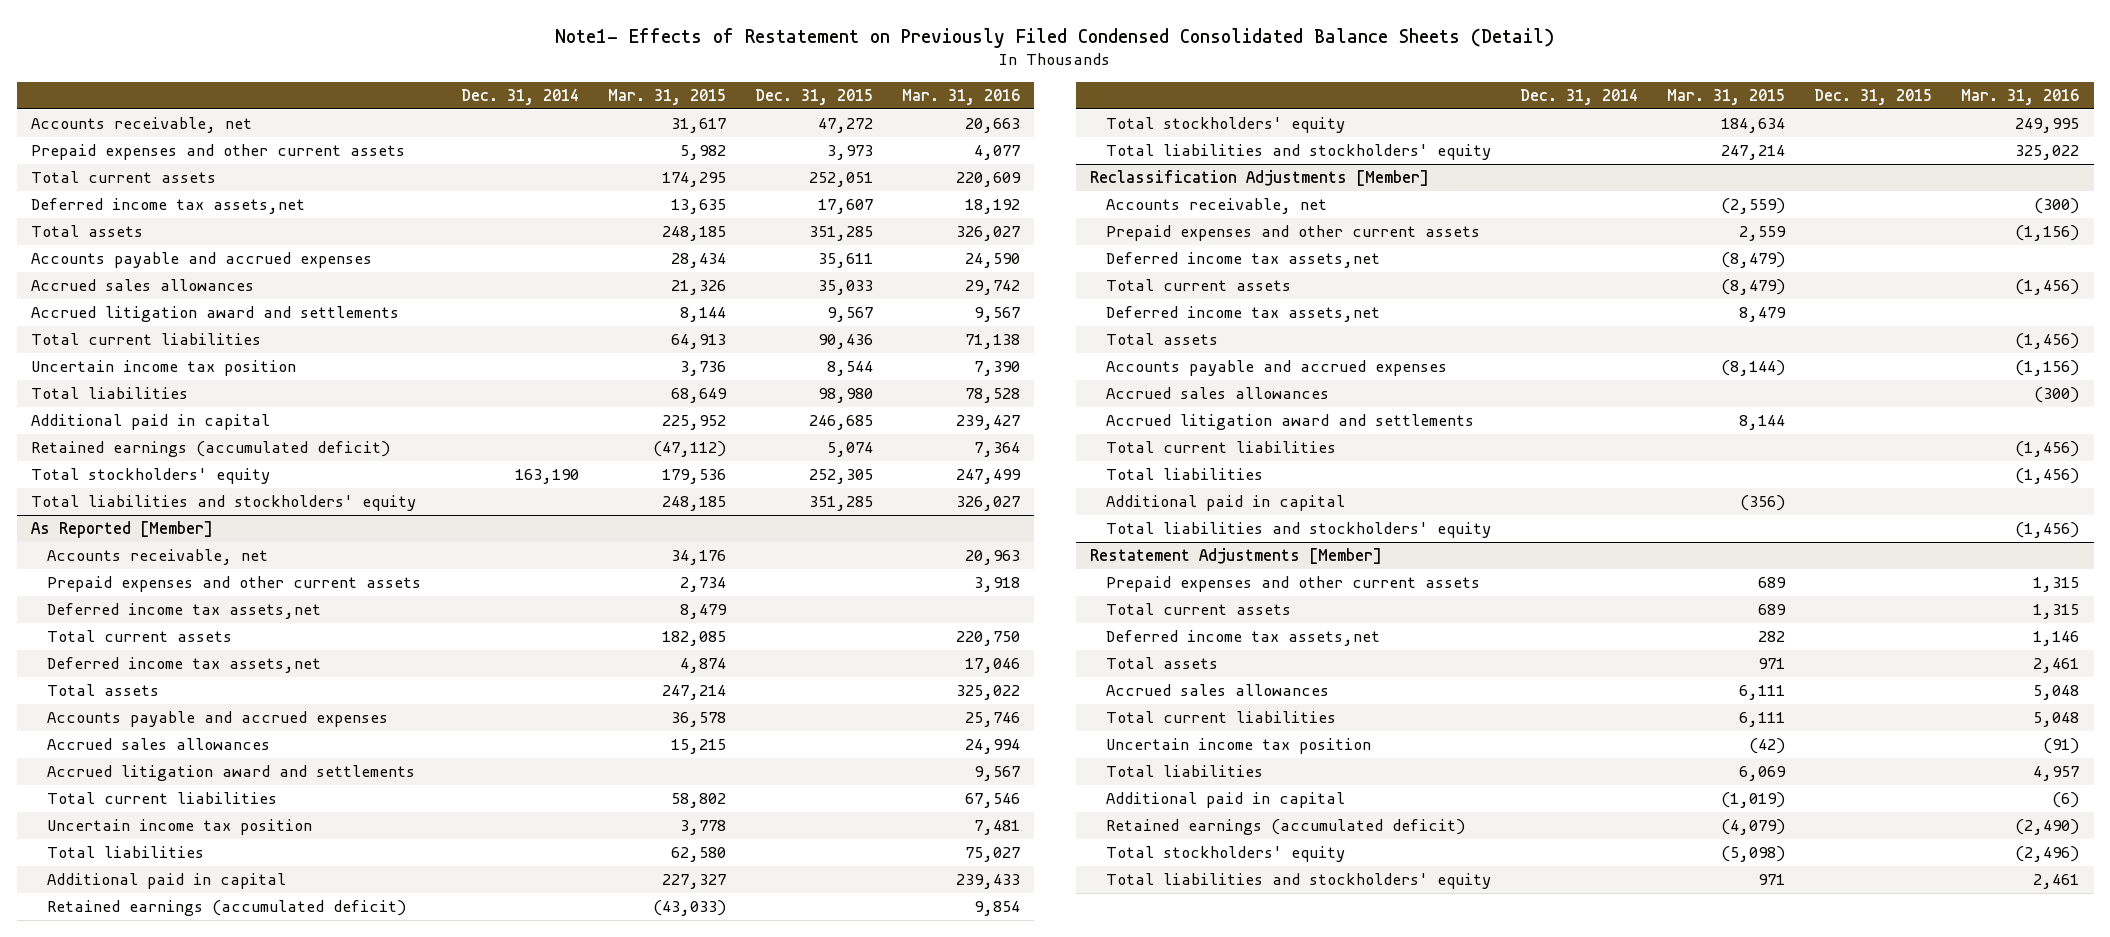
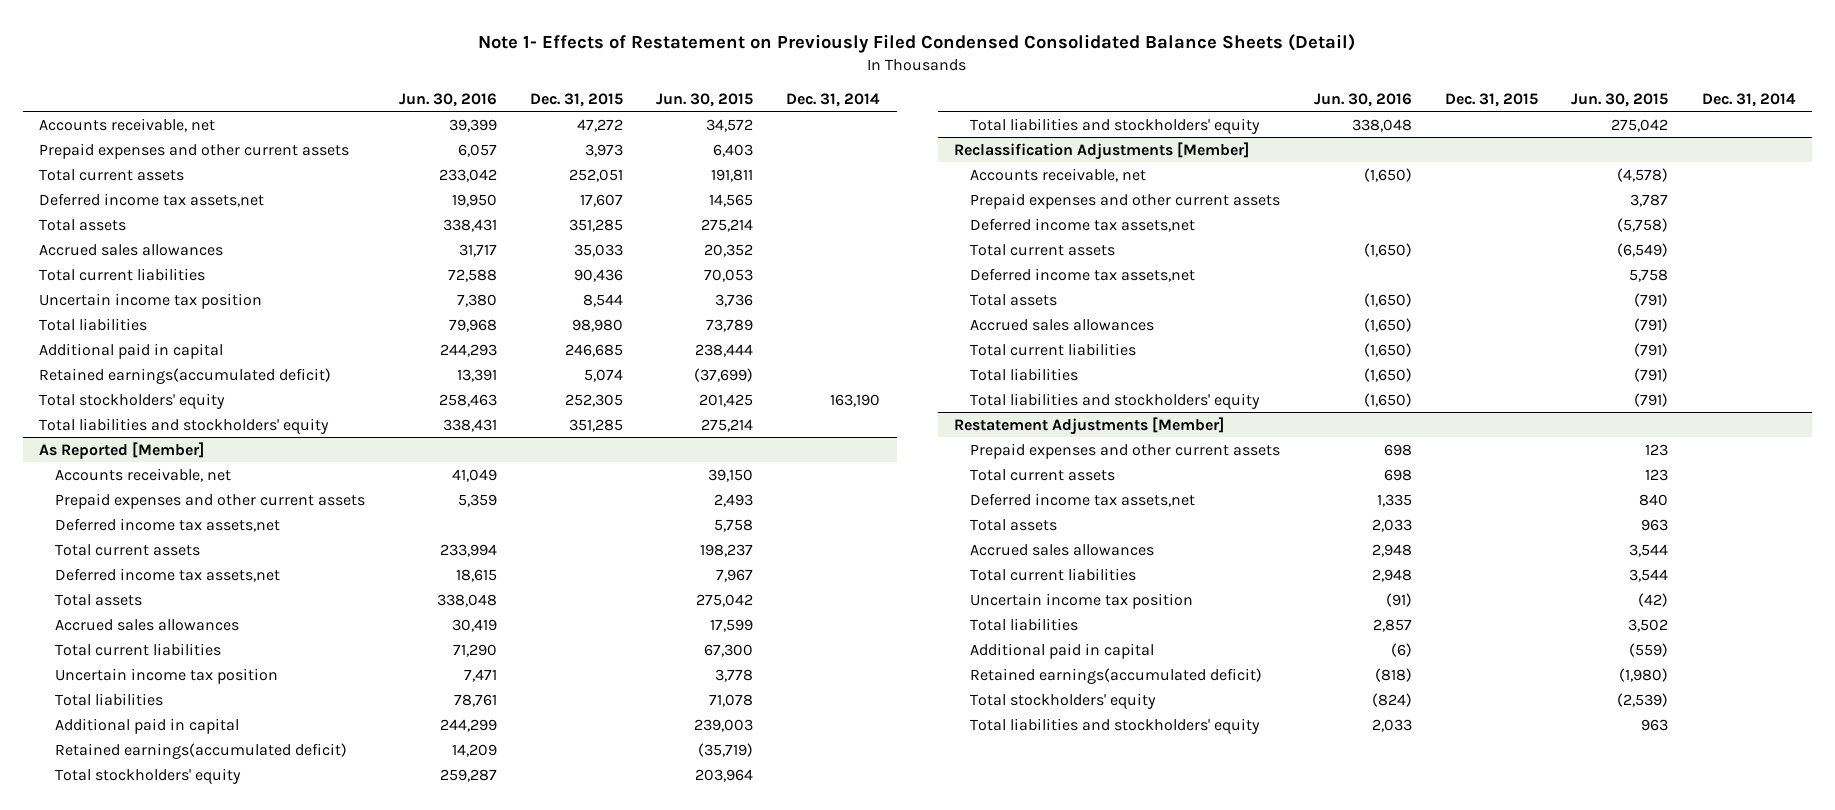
[555,27,1555,48] Note1- Effects of Restatement on Previously Filed Condensed Consolidated Balance Sheets (Detail) -> [478,33,1356,53] Note 1- Effects of Restatement on Previously Filed Condensed Consolidated Balance Sheets (Detail)
[608,88,727,105] Mar. 31, 2015 -> none
[902,88,1021,105] Mar. 31, 2016 -> none
none -> [398,92,497,107] Jun. 30, 2016
none -> [656,92,754,107] Jun. 30, 2015
[31,252,373,269] Accounts payable and accrued expenses -> none
[31,306,400,323] Accrued litigation award and settlements -> none
[31,441,391,458] Retained earnings (accumulated deficit) -> [39,367,332,384] Retained earnings(accumulated deficit)
[47,711,389,728] Accounts payable and accrued expenses -> none
[47,765,416,782] Accrued litigation award and settlements -> none
[47,900,407,917] Retained earnings (accumulated deficit) -> [55,742,348,759] Retained earnings(accumulated deficit)
[1106,360,1448,377] Accounts payable and accrued expenses -> none
[1106,414,1475,431] Accrued litigation award and settlements -> none
[1106,495,1346,512] Additional paid in capital -> none
[1106,819,1466,836] Retained earnings (accumulated deficit) -> [970,667,1263,684] Retained earnings(accumulated deficit)

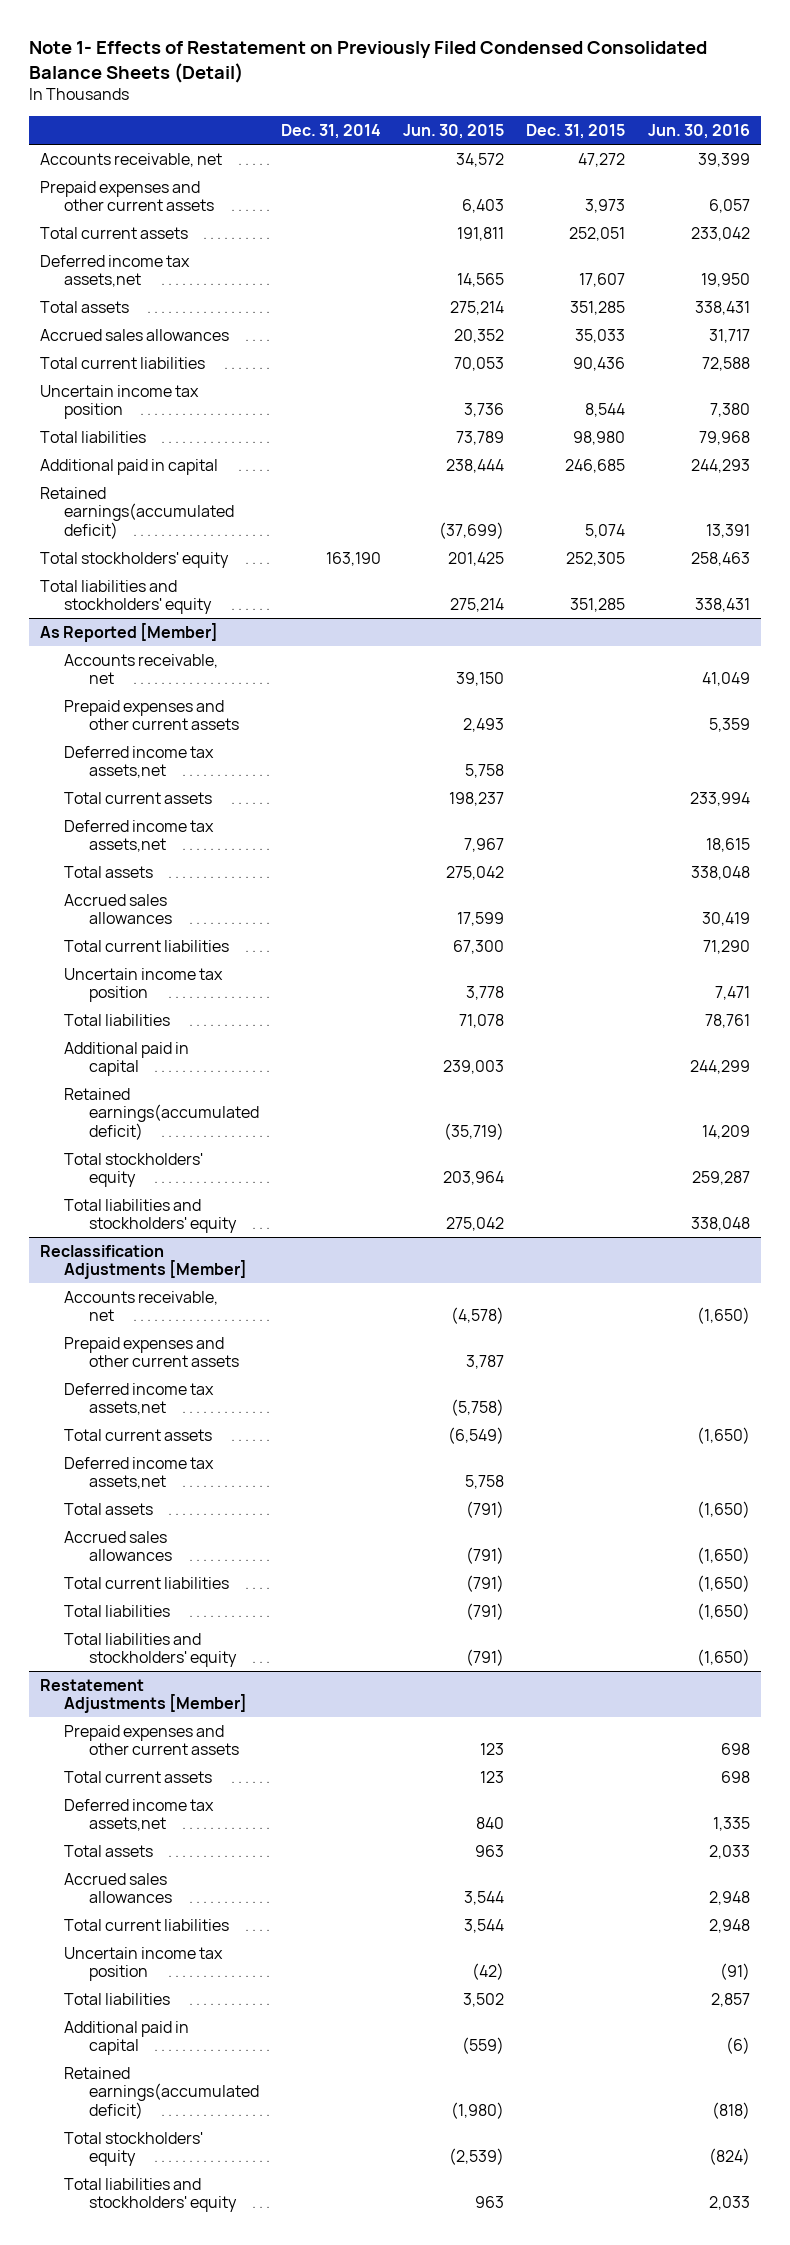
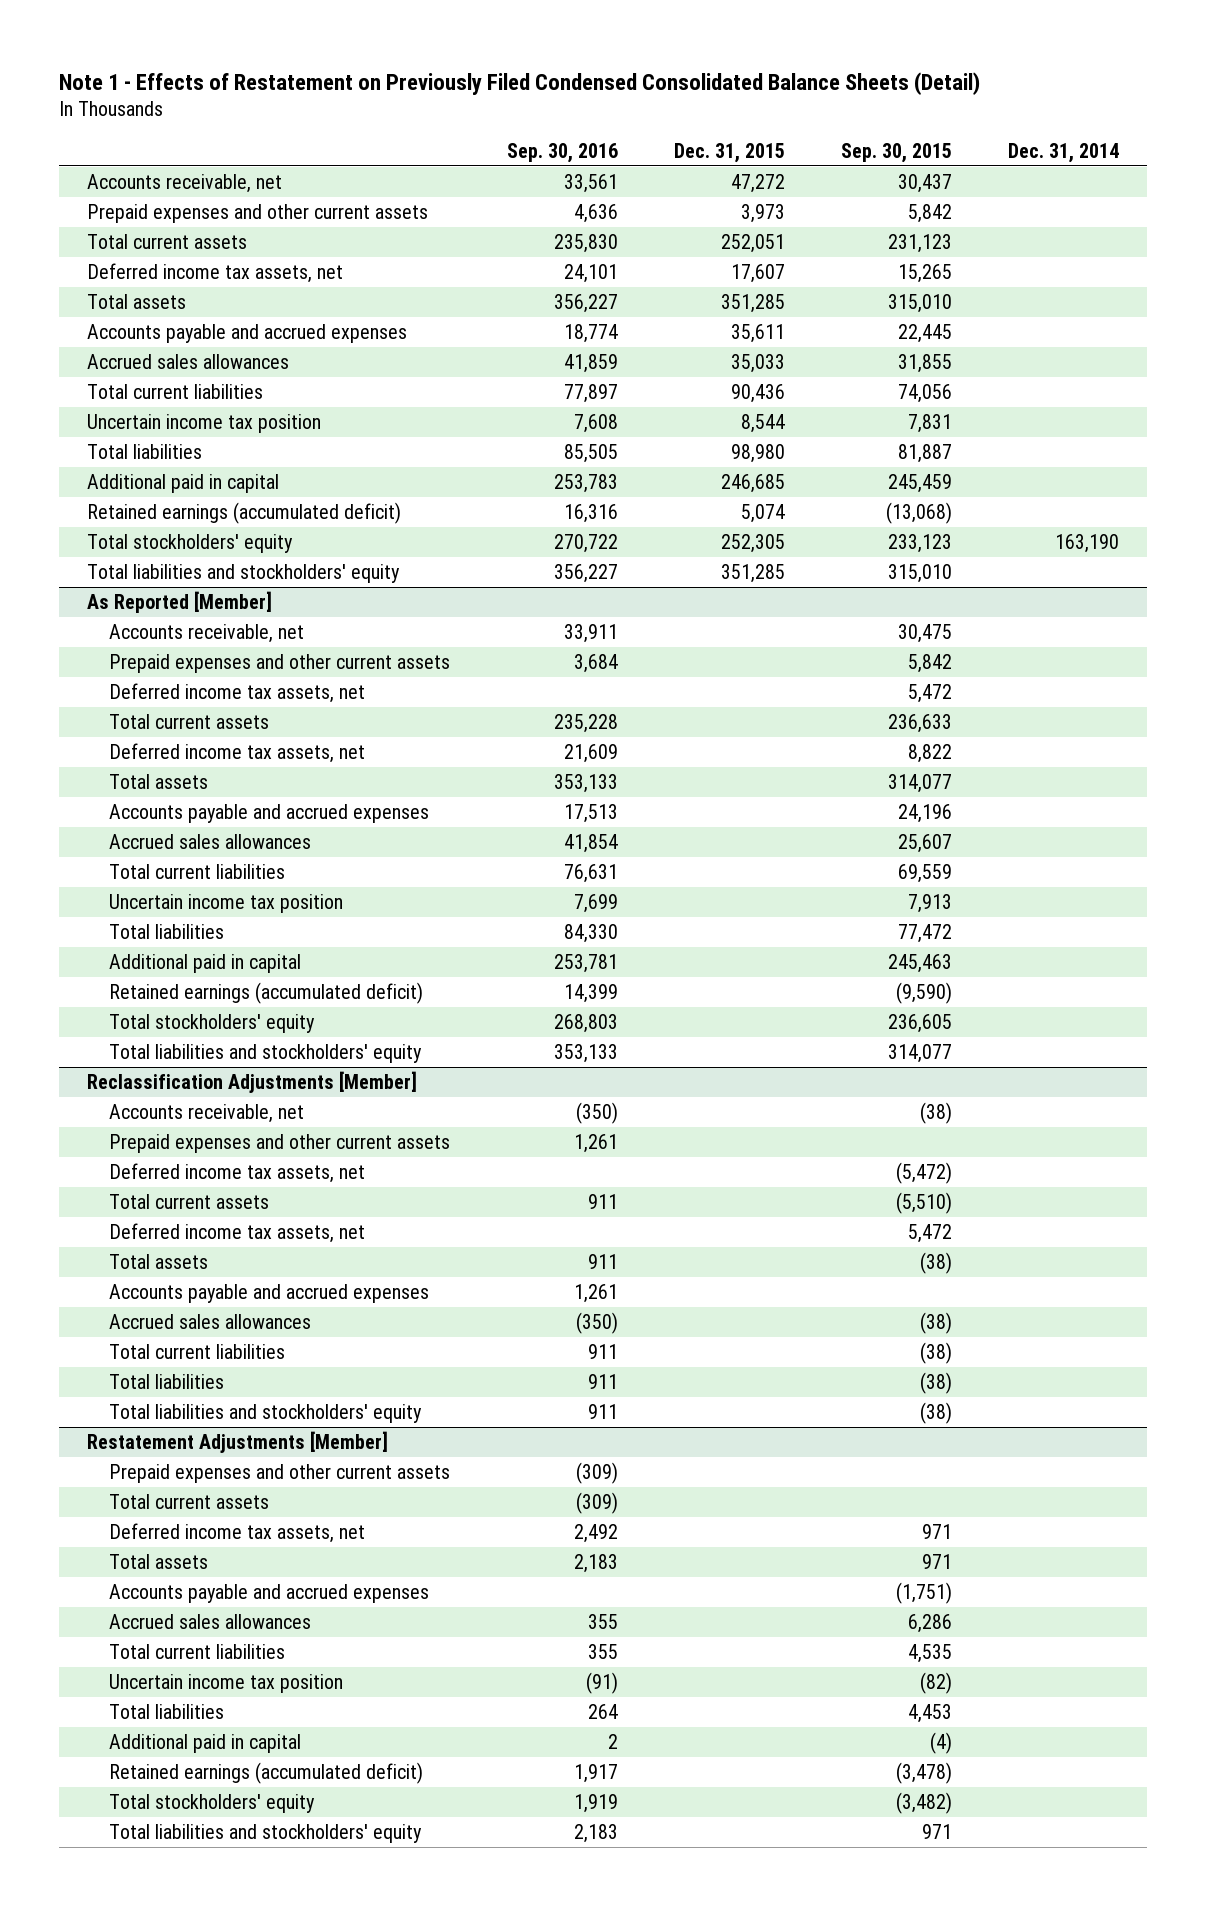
[28,40,707,83] Note 1- Effects of Restatement on Previously Filed Condensed Consolidated Balance Sheets (Detail) -> [59,71,981,95] Note 1 - Effects of Restatement on Previously Filed Condensed Consolidated Balance Sheets (Detail)
[403,124,505,140] Jun. 30, 2015 -> none
[647,124,750,140] Jun. 30, 2016 -> none
none -> [506,142,618,163] Sep. 30, 2016
none -> [841,142,953,163] Sep. 30, 2015
[39,254,190,288] Deferred income tax assets,net -> [87,262,344,283] Deferred income tax assets, net
none -> [87,323,408,343] Accounts payable and accrued expenses
[39,486,235,539] Retained earnings(accumulated deficit) -> [87,501,402,524] Retained earnings (accumulated deficit)
[64,745,215,779] Deferred income tax assets,net -> [109,682,366,703] Deferred income tax assets, net
[64,819,215,853] Deferred income tax assets,net -> [109,742,366,763] Deferred income tax assets, net
none -> [109,803,430,823] Accounts payable and accrued expenses
[64,1087,259,1140] Retained earnings(accumulated deficit) -> [109,981,424,1004] Retained earnings (accumulated deficit)
[64,1382,215,1416] Deferred income tax assets,net -> [109,1162,366,1183] Deferred income tax assets, net
[64,1456,215,1490] Deferred income tax assets,net -> [109,1222,366,1243] Deferred income tax assets, net
none -> [109,1283,430,1303] Accounts payable and accrued expenses
[64,1798,215,1832] Deferred income tax assets,net -> [109,1522,366,1543] Deferred income tax assets, net
none -> [109,1583,430,1603] Accounts payable and accrued expenses
[64,2066,259,2119] Retained earnings(accumulated deficit) -> [109,1761,424,1784] Retained earnings (accumulated deficit)

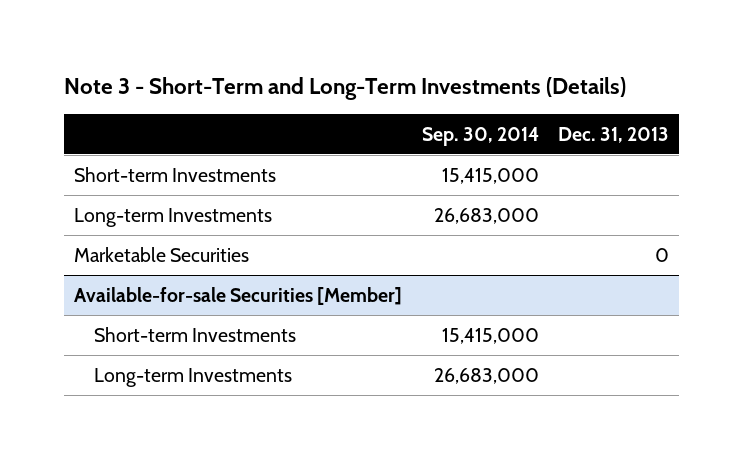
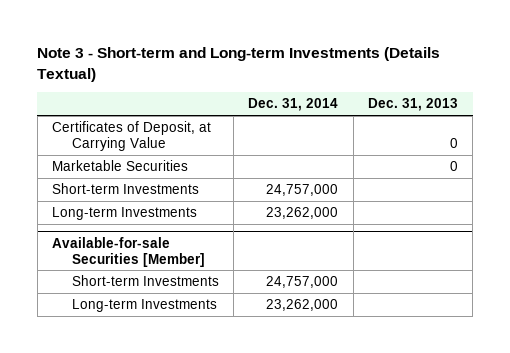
[64,77,627,101] Note 3 - Short-Term and Long-Term Investments (Details) -> [37,46,441,82] Note 3 - Short-term and Long-term Investments (Details Textual)
[421,126,539,146] Sep. 30, 2014 -> none
none -> [248,98,339,112] Dec. 31, 2014
none -> [51,121,211,151] Certificates of Deposit, at Carrying Value
[73,246,249,262] Marketable Securities -> [51,160,188,172] Marketable Securities

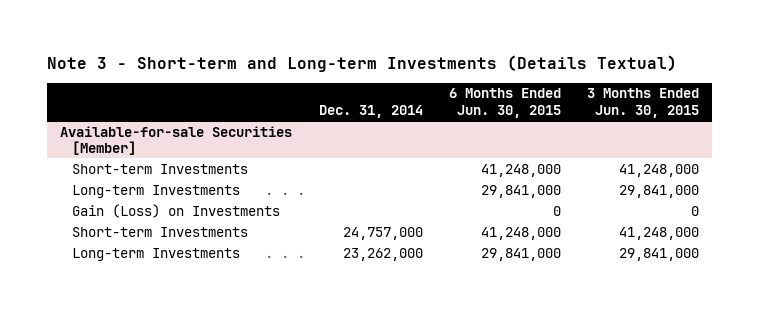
[368,98,459,112] Dec. 31, 2013 -> none
none -> [448,88,561,118] 6 Months Ended Jun. 30, 2015
none -> [587,88,700,118] 3 Months Ended Jun. 30, 2015
[51,121,211,151] Certificates of Deposit, at Carrying Value -> none
[51,160,188,172] Marketable Securities -> none
[51,183,199,195] Short-term Investments -> none
[51,207,197,221] Long-term Investments -> none
none -> [71,163,248,174] Short-term Investments
none -> [71,184,240,198] Long-term Investments
none -> [71,203,280,218] Gain (Loss) on Investments

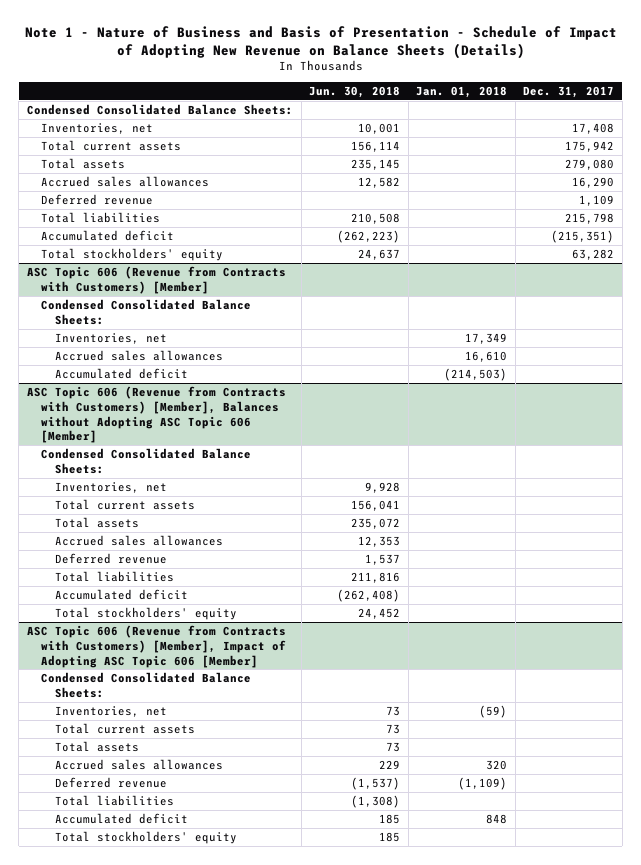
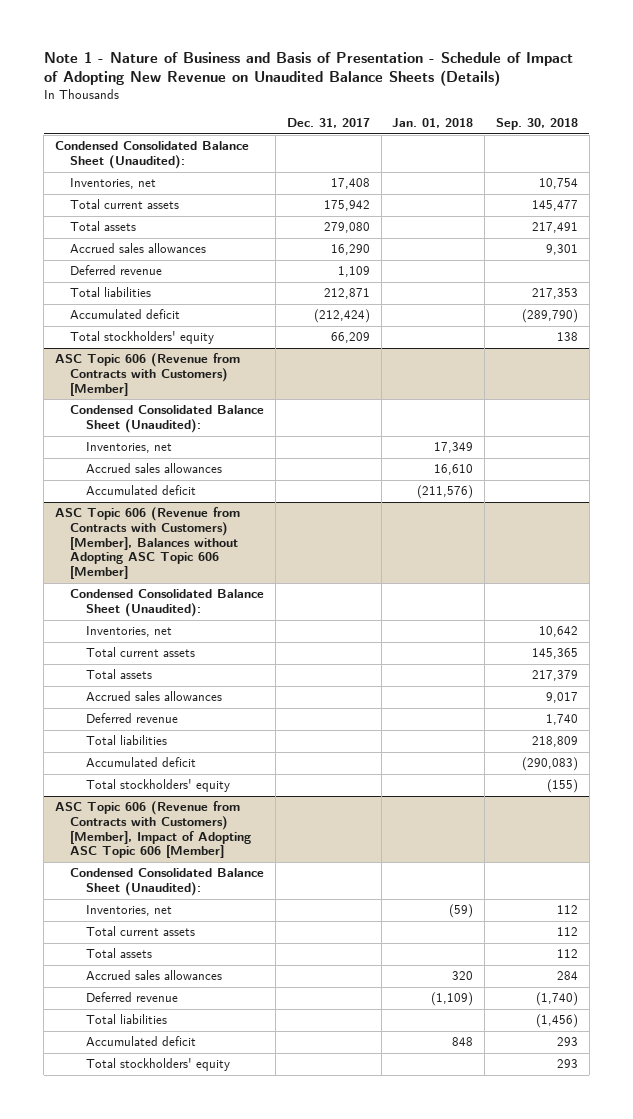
[24,25,617,59] Note 1 - Nature of Business and Basis of Presentation - Schedule of Impact of Adopting New Revenue on Balance Sheets (Details) -> [43,51,573,87] Note 1 - Nature of Business and Basis of Presentation - Schedule of Impact of Adopting New Revenue on Unaudited Balance Sheets (Details)
[309,85,401,98] Jun. 30, 2018 -> none
none -> [495,117,578,130] Sep. 30, 2018
[26,103,293,115] Condensed Consolidated Balance Sheets: -> [54,141,249,170] Condensed Consolidated Balance Sheet (Unaudited):
[565,212,615,224] 215,798 -> [323,288,370,300] 212,871
[551,229,615,243] (215,351) -> [313,309,370,324] (212,424)
[572,248,615,260] 63,282 -> [330,332,370,344] 66,209
[41,298,252,325] Condensed Consolidated Balance Sheets: -> [70,405,265,434] Condensed Consolidated Balance Sheet (Unaudited):
[444,367,508,381] (214,503) -> [417,485,474,500] (211,576)
[41,447,252,474] Condensed Consolidated Balance Sheets: -> [70,589,265,618] Condensed Consolidated Balance Sheet (Unaudited):
[41,671,252,698] Condensed Consolidated Balance Sheets: -> [70,868,265,897] Condensed Consolidated Balance Sheet (Unaudited):

